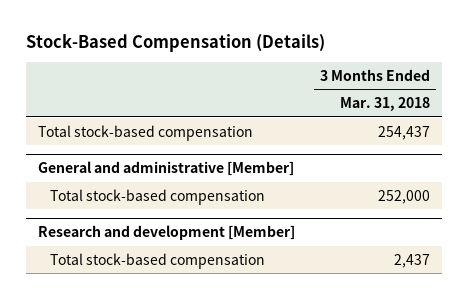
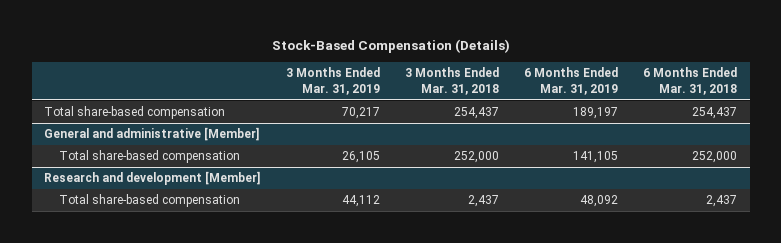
none -> [285,67,380,95] 3 Months Ended Mar. 31, 2019
none -> [523,67,618,95] 6 Months Ended Mar. 31, 2019
none -> [643,67,738,95] 6 Months Ended Mar. 31, 2018
[38,124,254,141] Total stock-based compensation -> [44,106,226,120] Total share-based compensation
[50,188,266,205] Total stock-based compensation -> [58,150,240,164] Total share-based compensation
[50,252,266,269] Total stock-based compensation -> [58,194,240,208] Total share-based compensation

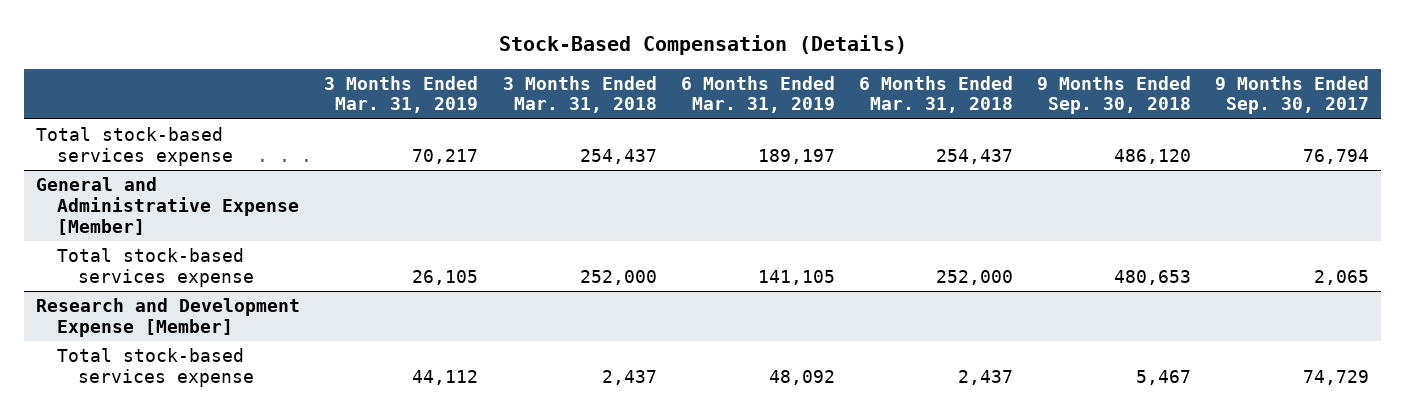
none -> [1037,75,1192,115] 9 Months Ended Sep. 30, 2018
none -> [1215,75,1370,115] 9 Months Ended Sep. 30, 2017
[44,106,226,120] Total share-based compensation -> [36,126,234,166] Total stock-based services expense
[44,127,260,142] General and administrative [Member] -> [36,176,300,235] General and Administrative Expense [Member]
[58,150,240,164] Total share-based compensation -> [57,247,255,287] Total stock-based services expense
[44,171,261,186] Research and development [Member] -> [36,297,301,337] Research and Development Expense [Member]
[58,194,240,208] Total share-based compensation -> [57,347,255,387] Total stock-based services expense

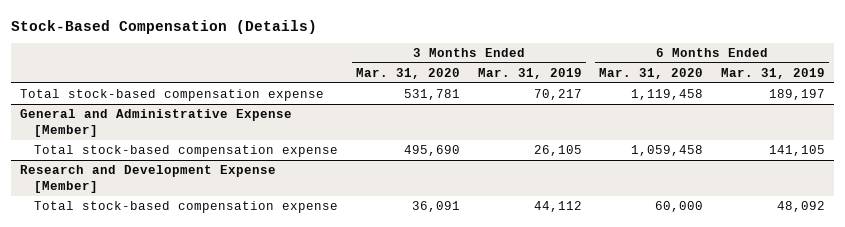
[502,75,657,114] 3 Months Ended Mar. 31, 2018 -> none
[858,75,1013,114] 6 Months Ended Mar. 31, 2018 -> none
[1037,75,1192,115] 9 Months Ended Sep. 30, 2018 -> none
[1215,75,1370,115] 9 Months Ended Sep. 30, 2017 -> none
none -> [356,67,461,79] Mar. 31, 2020
none -> [599,67,704,79] Mar. 31, 2020
[36,126,234,166] Total stock-based services expense -> [20,89,325,102] Total stock-based compensation expense
[57,247,255,287] Total stock-based services expense -> [34,145,339,158] Total stock-based compensation expense
[57,347,255,387] Total stock-based services expense -> [34,201,339,214] Total stock-based compensation expense

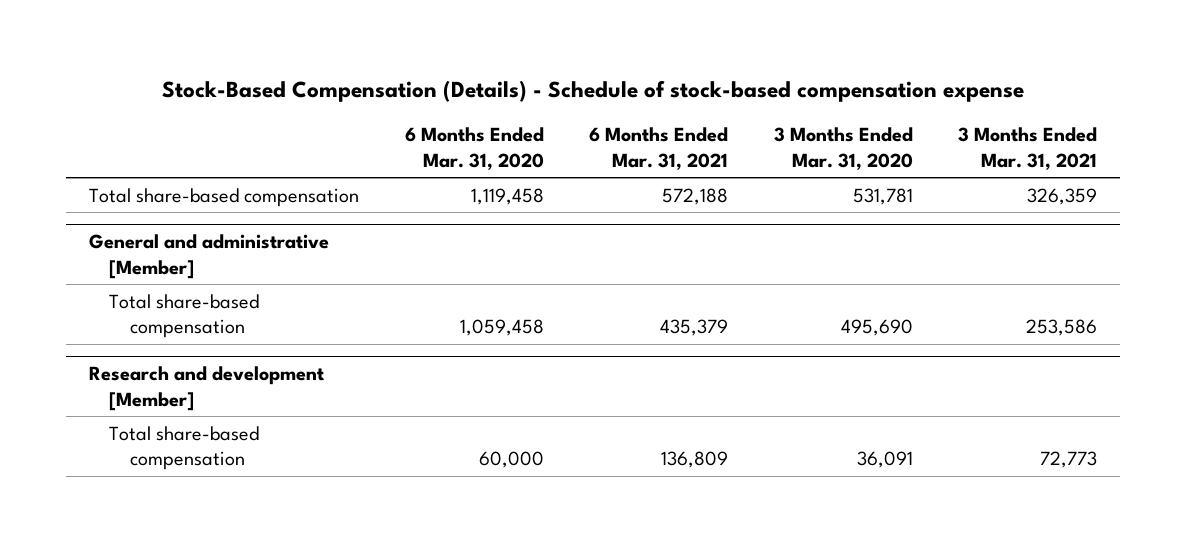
[11,19,318,34] Stock-Based Compensation (Details) -> [162,80,1025,103] Stock-Based Compensation (Details) - Schedule of stock-based compensation expense
[477,67,582,79] Mar. 31, 2019 -> none
[721,67,826,79] Mar. 31, 2019 -> none
none -> [589,127,729,170] 6 Months Ended Mar. 31, 2021
none -> [958,127,1098,170] 3 Months Ended Mar. 31, 2021
[20,89,325,102] Total stock-based compensation expense -> [88,187,359,207] Total share-based compensation
[20,109,293,137] General and Administrative Expense [Member] -> [88,234,329,280] General and administrative [Member]
[34,145,339,158] Total stock-based compensation expense -> [109,293,260,339] Total share-based compensation
[20,165,277,193] Research and Development Expense [Member] -> [88,366,324,412] Research and development [Member]
[34,201,339,214] Total stock-based compensation expense -> [109,425,260,471] Total share-based compensation

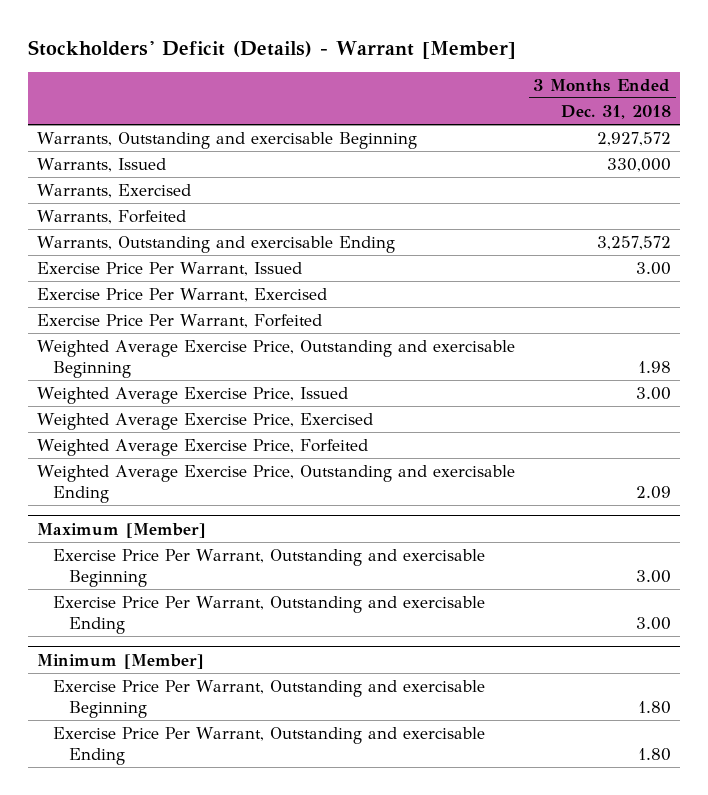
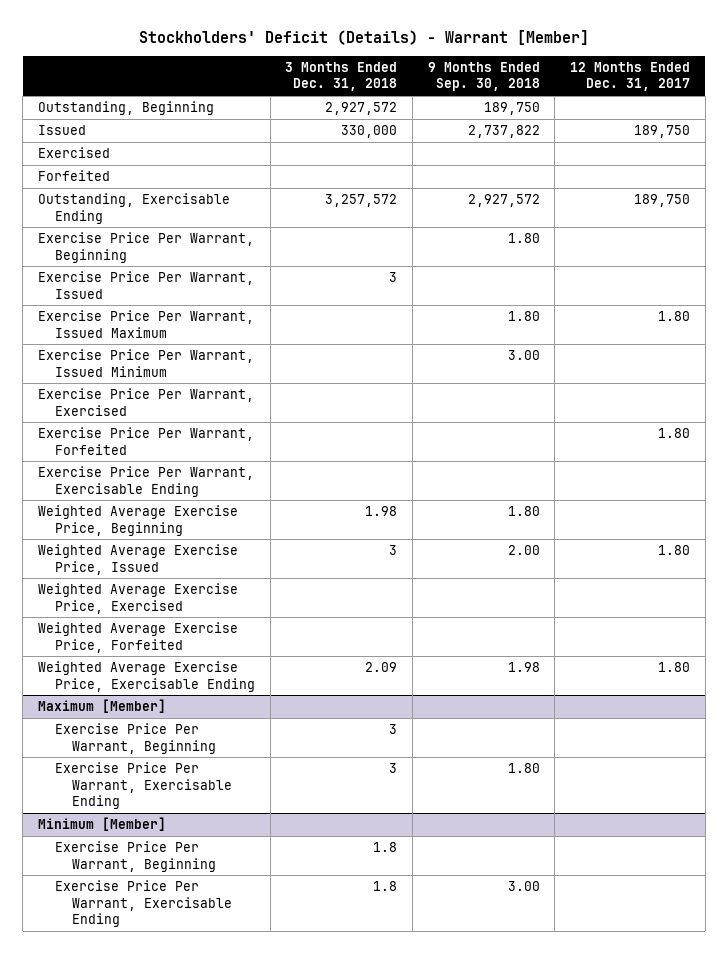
none -> [427,61,540,92] 9 Months Ended Sep. 30, 2018
none -> [569,61,690,92] 12 Months Ended Dec. 31, 2017
[37,132,418,150] Warrants, Outstanding and exercisable Beginning -> [37,101,214,116] Outstanding, Beginning
[37,158,167,173] Warrants, Issued -> [37,125,86,136] Issued
[37,184,192,199] Warrants, Exercised -> [37,147,110,159] Exercised
[37,210,187,225] Warrants, Forfeited -> [37,170,110,182] Forfeited
[37,236,396,254] Warrants, Outstanding and exercisable Ending -> [37,193,230,224] Outstanding, Exercisable Ending
none -> [37,232,254,263] Exercise Price Per Warrant, Beginning
[635,262,671,276] 3.00 -> [389,272,398,283] 3
none -> [37,310,254,338] Exercise Price Per Warrant, Issued Maximum
none -> [37,349,254,377] Exercise Price Per Warrant, Issued Minimum
none -> [37,466,254,497] Exercise Price Per Warrant, Exercisable Ending
[37,340,516,379] Weighted Average Exercise Price, Outstanding and exercisable Beginning -> [37,505,238,536] Weighted Average Exercise Price, Beginning
[635,387,671,401] 3.00 -> [389,545,398,556] 3
[37,465,516,504] Weighted Average Exercise Price, Outstanding and exercisable Ending -> [37,661,255,692] Weighted Average Exercise Price, Exercisable Ending
[53,549,486,588] Exercise Price Per Warrant, Outstanding and exercisable Beginning -> [54,723,217,754] Exercise Price Per Warrant, Beginning
[635,570,671,584] 3.00 -> [389,724,398,735] 3
[53,596,486,635] Exercise Price Per Warrant, Outstanding and exercisable Ending -> [54,762,233,810] Exercise Price Per Warrant, Exercisable Ending
[635,617,671,631] 3.00 -> [389,763,398,774] 3
[53,680,486,719] Exercise Price Per Warrant, Outstanding and exercisable Beginning -> [54,841,217,872] Exercise Price Per Warrant, Beginning
[637,701,671,715] 1.80 -> [373,842,398,853] 1.8
[53,727,486,766] Exercise Price Per Warrant, Outstanding and exercisable Ending -> [54,880,233,928] Exercise Price Per Warrant, Exercisable Ending
[637,748,671,762] 1.80 -> [373,881,398,892] 1.8

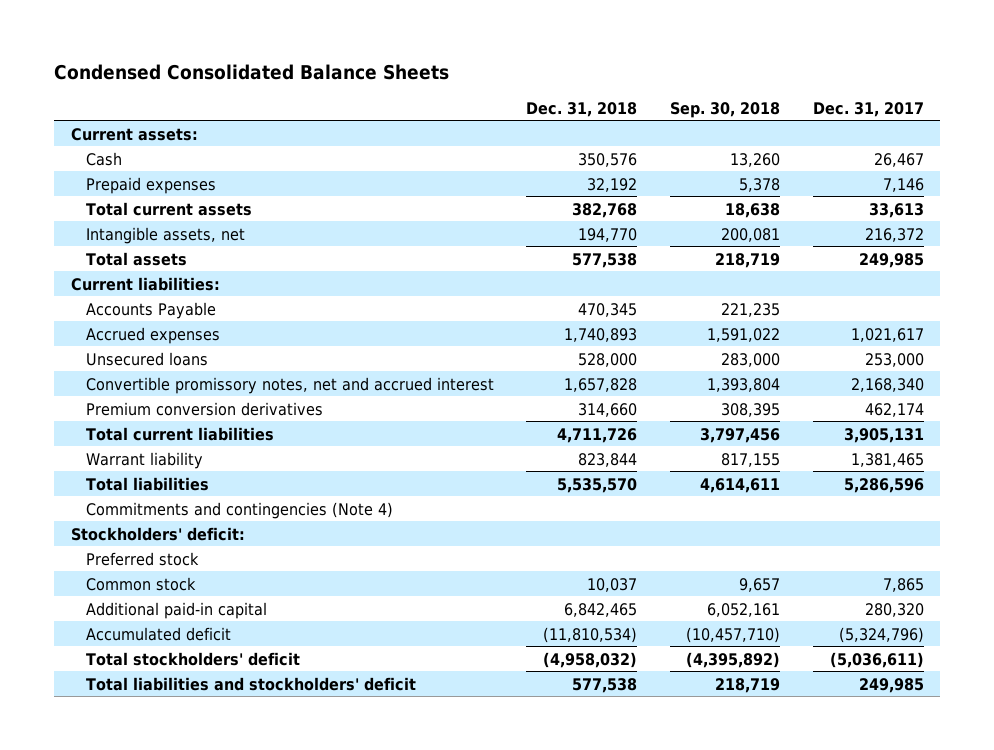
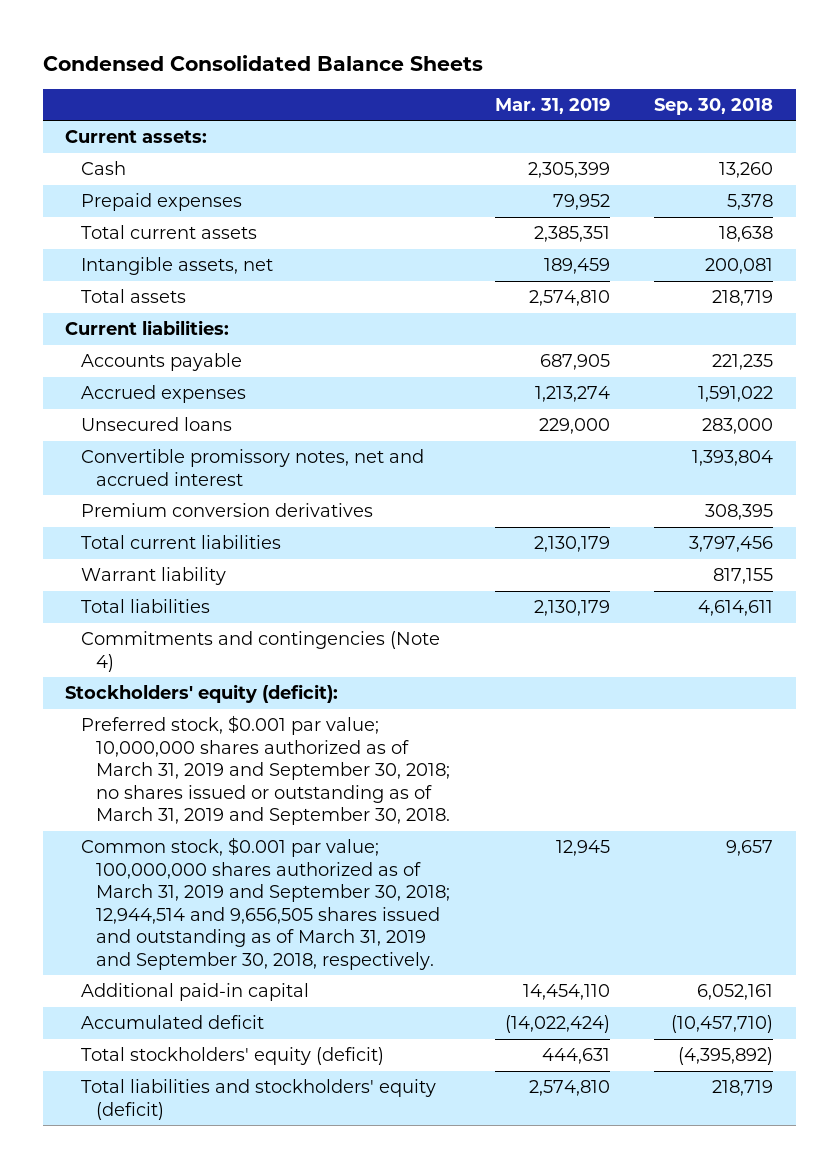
[526,101,638,117] Dec. 31, 2018 -> none
[812,101,924,117] Dec. 31, 2017 -> none
none -> [494,97,610,114] Mar. 31, 2019
[85,301,216,319] Accounts Payable -> [80,353,242,372] Accounts payable
[70,526,245,541] Stockholders' deficit: -> [65,684,339,704] Stockholders' equity (deficit):
[85,551,199,566] Preferred stock -> [80,715,450,826] Preferred stock, $0.001 par value; 10,000,000 shares authorized as of March 31, 2019 and September 30, 2018; no shares issued or outstanding as of March 31, 2019 and September 30, 2018.
[85,576,196,591] Common stock -> [80,837,450,970] Common stock, $0.001 par value; 100,000,000 shares authorized as of March 31, 2019 and September 30, 2018; 12,944,514 and 9,656,505 shares issued and outstanding as of March 31, 2019 and September 30, 2018, respectively.
[85,651,300,666] Total stockholders' deficit -> [80,1047,384,1066] Total stockholders' equity (deficit)
[85,676,416,691] Total liabilities and stockholders' deficit -> [80,1079,436,1120] Total liabilities and stockholders' equity (deficit)

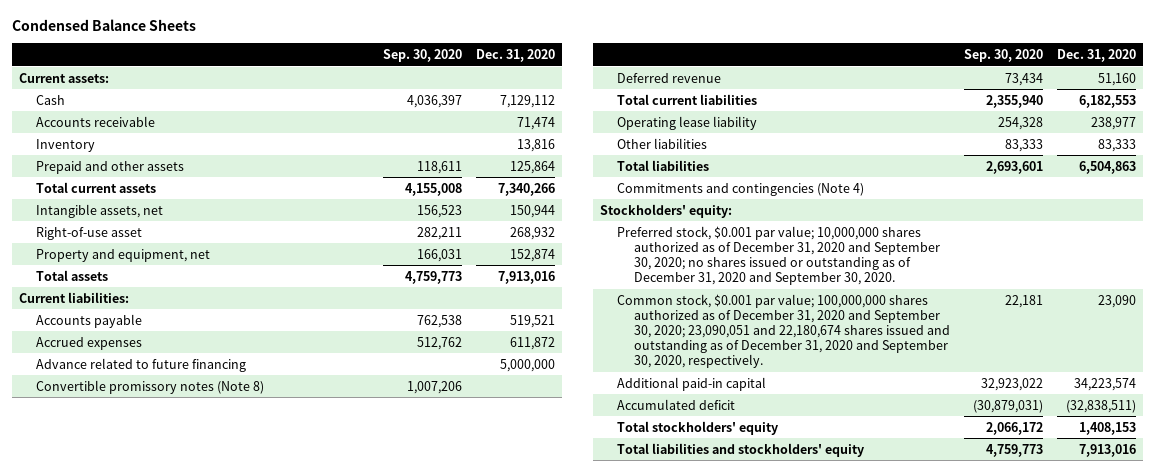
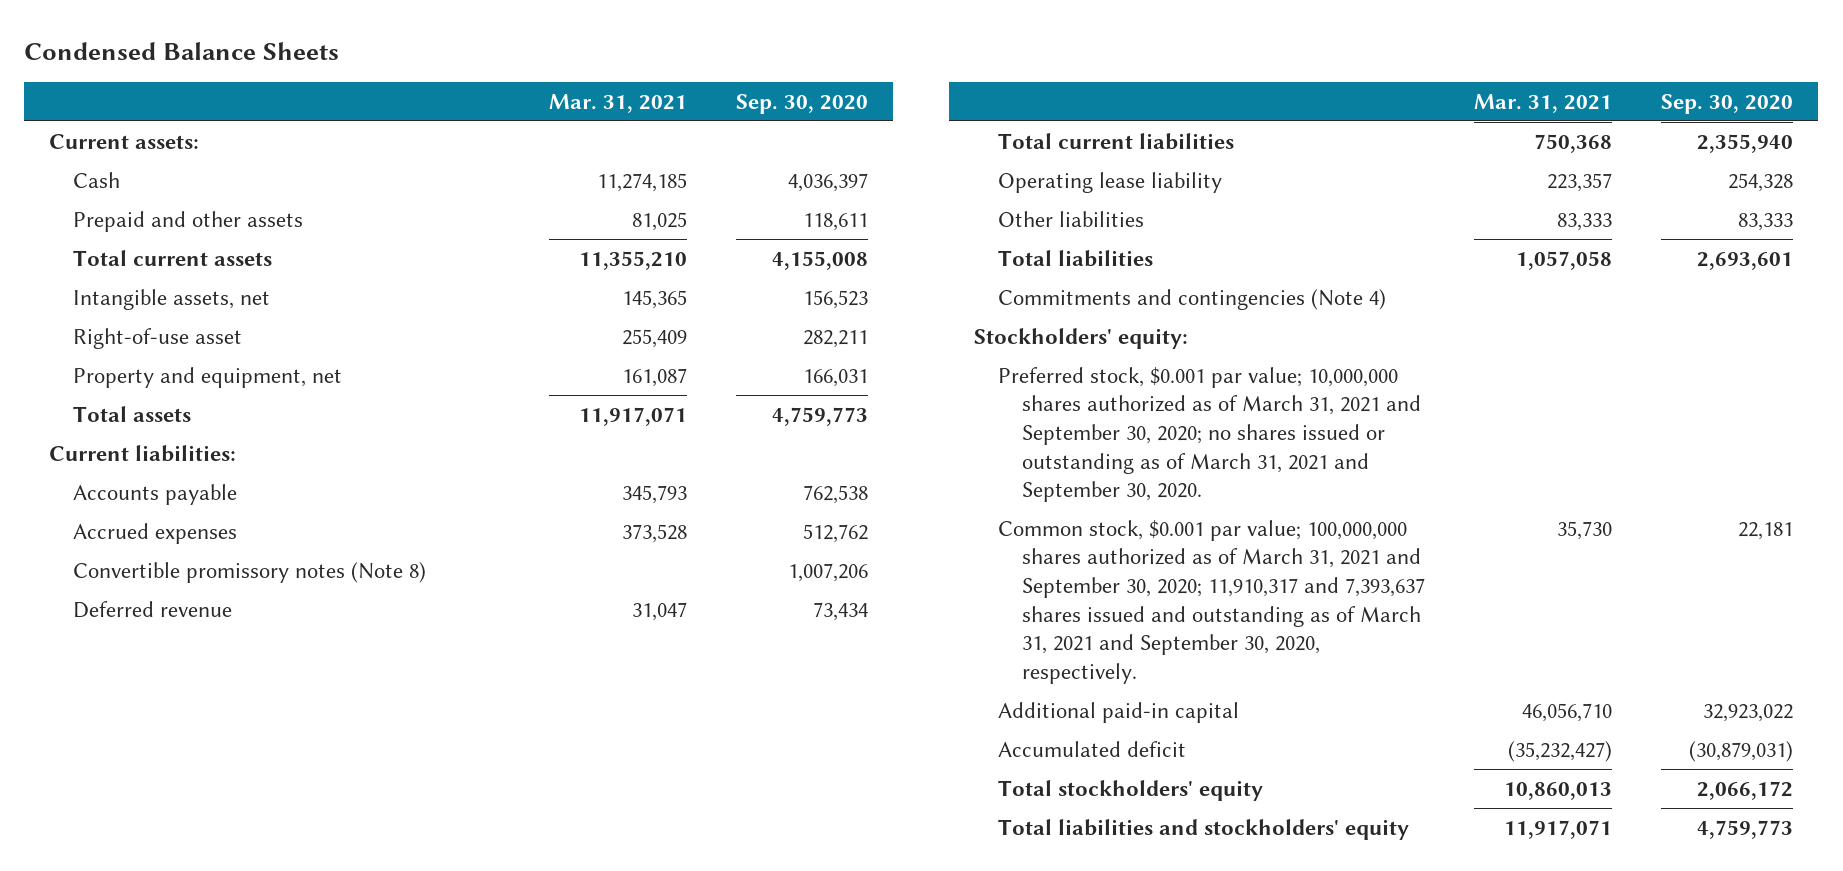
[476,49,556,63] Dec. 31, 2020 -> none
none -> [548,93,687,113] Mar. 31, 2021
[36,115,156,127] Accounts receivable -> none
[36,138,96,152] Inventory -> none
[36,357,247,372] Advance related to future financing -> none
[616,225,941,286] Preferred stock, $0.001 par value; 10,000,000 shares authorized as of December 31, 2020 and September 30, 2020; no shares issued or outstanding as of December 31, 2020 and September 30, 2020. -> [997,366,1421,503] Preferred stock, $0.001 par value; 10,000,000 shares authorized as of March 31, 2021 and September 30, 2020; no shares issued or outstanding as of March 31, 2021 and September 30, 2020.
[616,293,951,369] Common stock, $0.001 par value; 100,000,000 shares authorized as of December 31, 2020 and September 30, 2020; 23,090,051 and 22,180,674 shares issued and outstanding as of December 31, 2020 and September 30, 2020, respectively. -> [997,519,1425,685] Common stock, $0.001 par value; 100,000,000 shares authorized as of March 31, 2021 and September 30, 2020; 11,910,317 and 7,393,637 shares issued and outstanding as of March 31, 2021 and September 30, 2020, respectively.

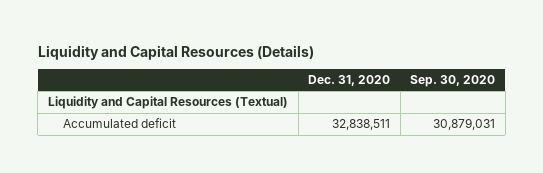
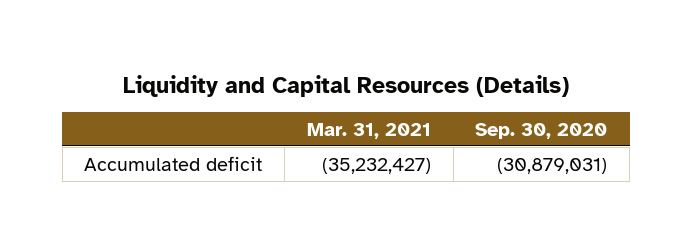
[308,74,391,86] Dec. 31, 2020 -> none
none -> [306,122,431,139] Mar. 31, 2021
[48,96,289,110] Liquidity and Capital Resources (Textual) -> none
[433,118,496,131] 30,879,031 -> [497,157,608,174] (30,879,031)

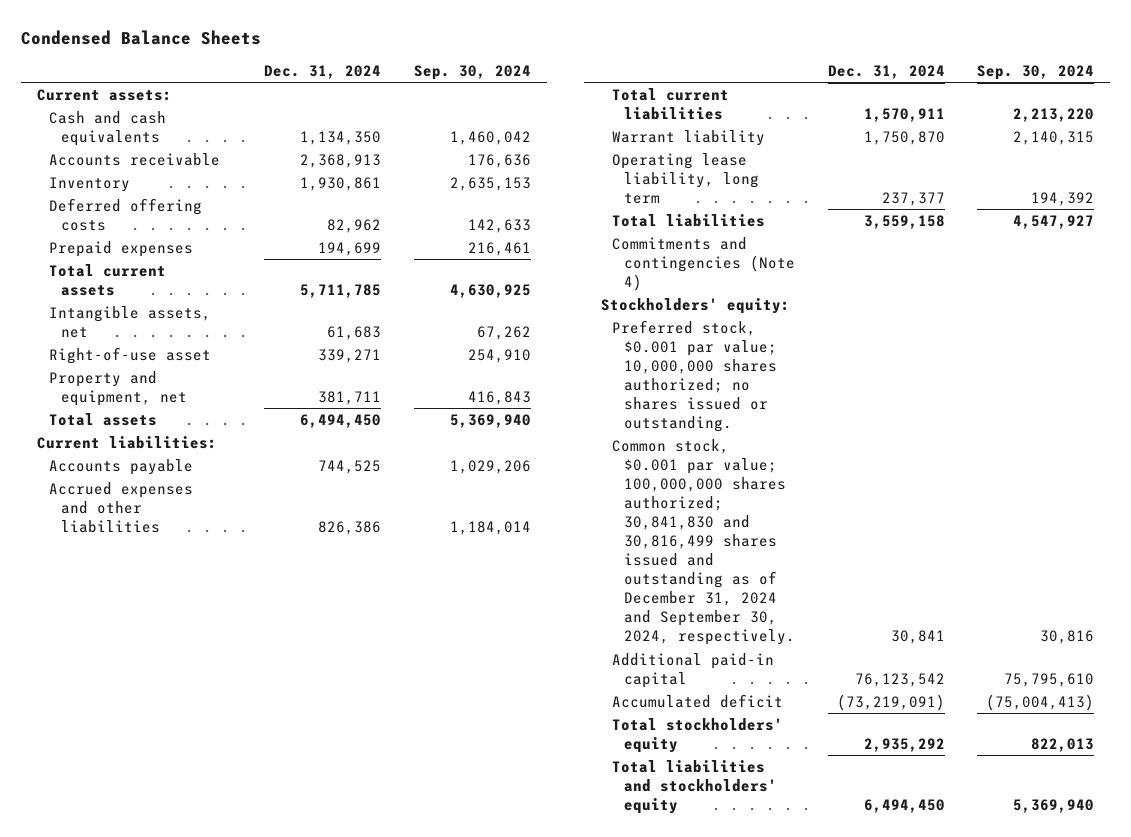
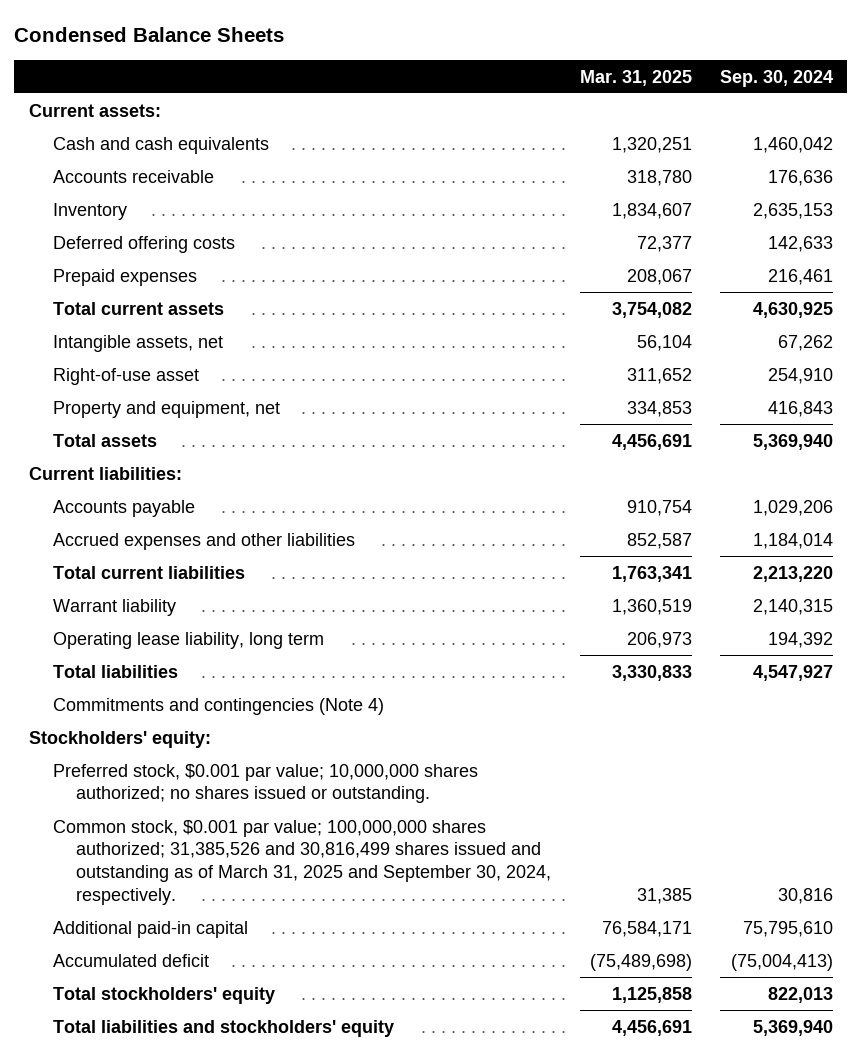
[264,64,382,79] Dec. 31, 2024 -> none
none -> [579,69,692,86] Mar. 31, 2025
[612,438,796,646] Common stock, $0.001 par value; 100,000,000 shares authorized; 30,841,830 and 30,816,499 shares issued and outstanding as of December 31, 2024 and September 30, 2024, respectively. -> [52,819,552,906] Common stock, $0.001 par value; 100,000,000 shares authorized; 31,385,526 and 30,816,499 shares issued and outstanding as of March 31, 2025 and September 30, 2024, respectively.

